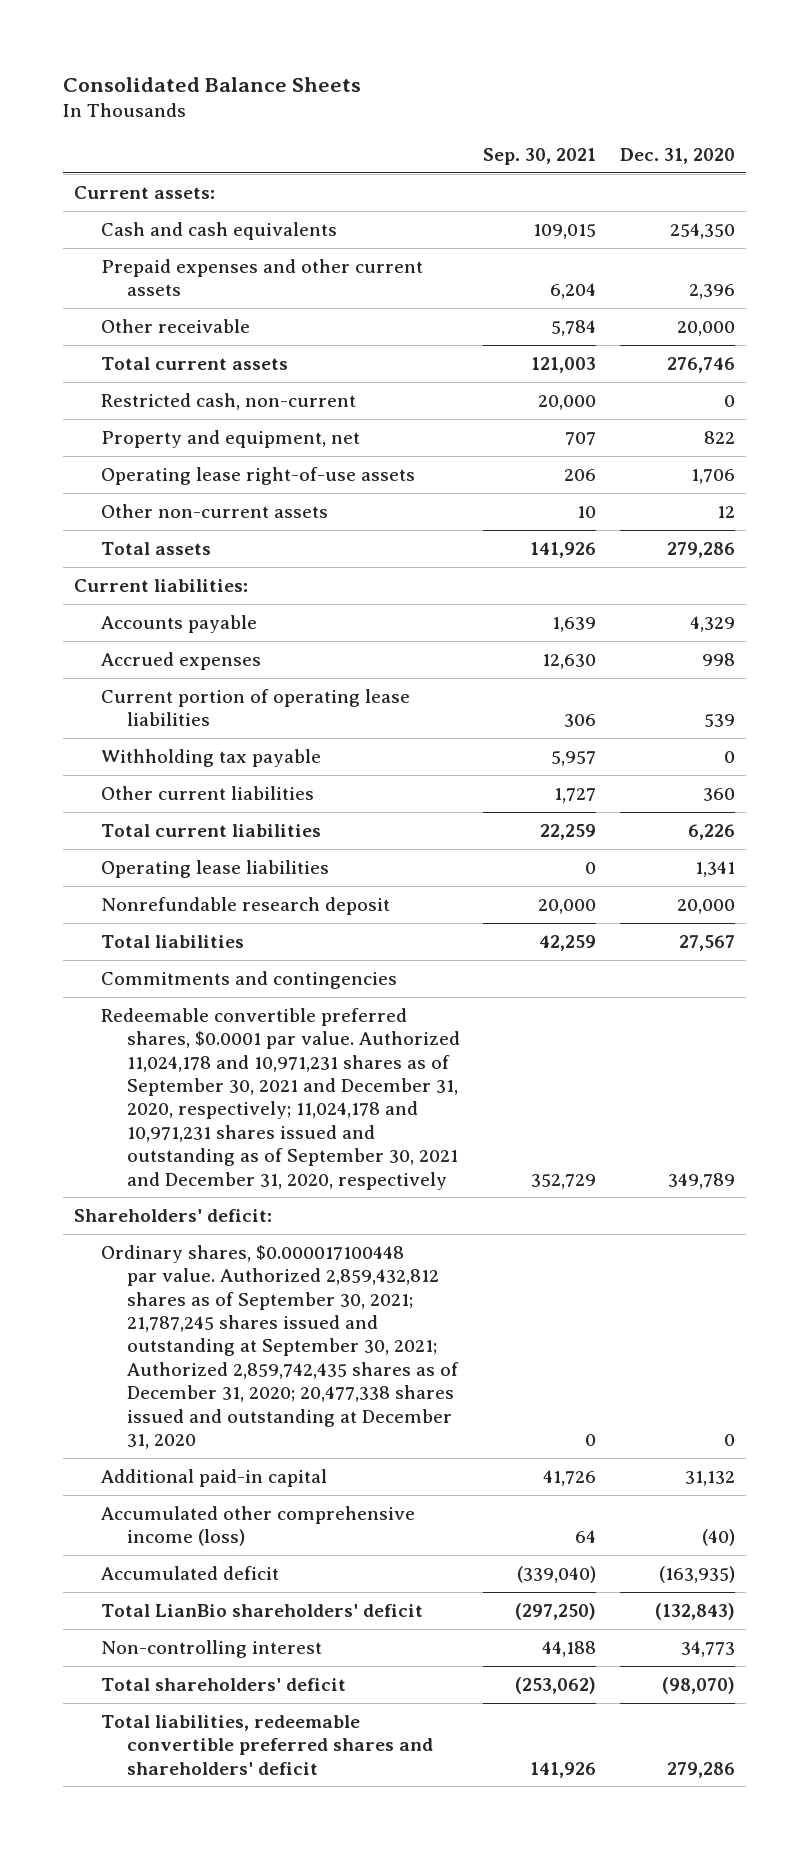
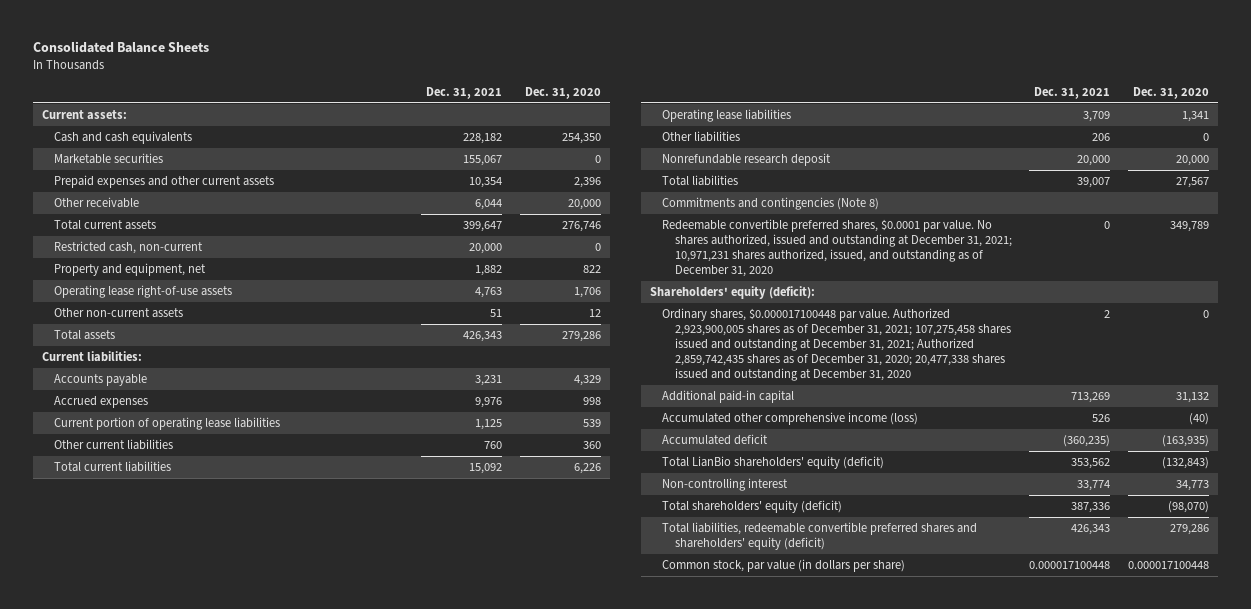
[483,148,597,166] Sep. 30, 2021 -> none
none -> [426,87,503,100] Dec. 31, 2021
none -> [54,152,164,164] Marketable securities
[100,748,321,767] Withholding tax payable -> none
none -> [662,130,741,142] Other liabilities
[100,970,397,989] Commitments and contingencies -> [662,196,880,210] Commitments and contingencies (Note 8)
[100,1007,461,1190] Redeemable convertible preferred shares, $0.0001 par value. Authorized 11,024,178 and 10,971,231 shares as of September 30, 2021 and December 31, 2020, respectively; 11,024,178 and 10,971,231 shares issued and outstanding as of September 30, 2021 and December 31, 2020, respectively -> [662,218,1012,278] Redeemable convertible preferred shares, $0.0001 par value. No shares authorized, issued and outstanding at December 31, 2021; 10,971,231 shares authorized, issued, and outstanding as of December 31, 2020
[74,1208,273,1222] Shareholders' deficit: -> [649,285,815,299] Shareholders' equity (deficit):
[100,1244,460,1450] Ordinary shares, $0.000017100448 par value. Authorized 2,859,432,812 shares as of September 30, 2021; 21,787,245 shares issued and outstanding at September 30, 2021; Authorized 2,859,742,435 shares as of December 31, 2020; 20,477,338 shares issued and outstanding at December 31, 2020 -> [662,307,1011,382] Ordinary shares, $0.000017100448 par value. Authorized 2,923,900,005 shares as of December 31, 2021; 107,275,458 shares issued and outstanding at December 31, 2021; Authorized 2,859,742,435 shares as of December 31, 2020; 20,477,338 shares issued and outstanding at December 31, 2020
[100,1603,423,1617] Total LianBio shareholders' deficit -> [662,455,885,469] Total LianBio shareholders' equity (deficit)
[100,1677,346,1691] Total shareholders' deficit -> [662,499,843,513] Total shareholders' equity (deficit)
[100,1714,434,1775] Total liabilities, redeemable convertible preferred shares and shareholders' deficit -> [662,521,978,551] Total liabilities, redeemable convertible preferred shares and shareholders' equity (deficit)
none -> [662,558,906,572] Common stock, par value (in dollars per share)

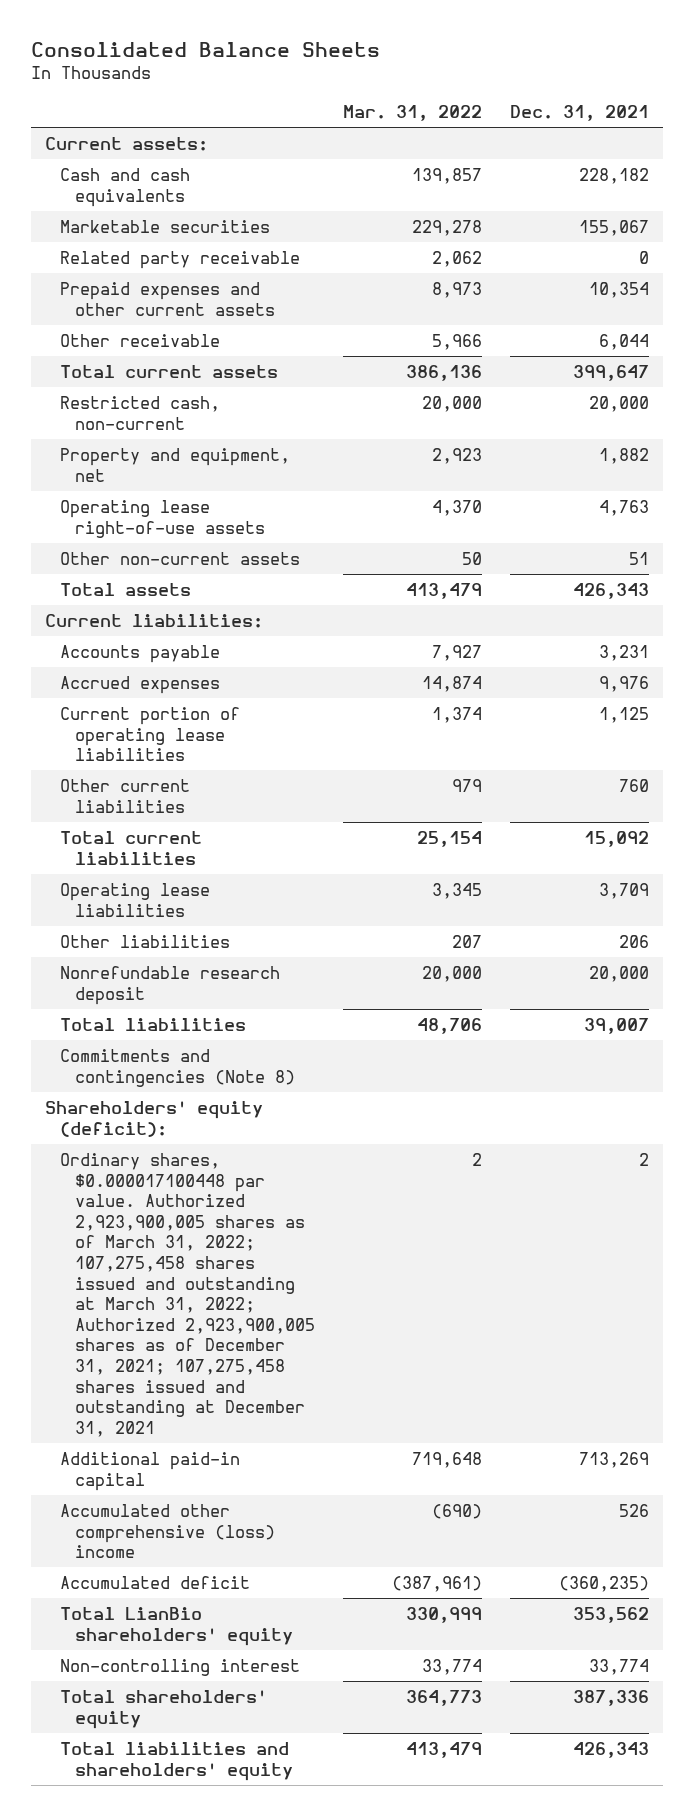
[525,87,602,100] Dec. 31, 2020 -> none
none -> [343,104,483,121] Mar. 31, 2022
none -> [60,250,301,269] Related party receivable
[662,218,1012,278] Redeemable convertible preferred shares, $0.0001 par value. No shares authorized, issued and outstanding at December 31, 2021; 10,971,231 shares authorized, issued, and outstanding as of December 31, 2020 -> none
[662,307,1011,382] Ordinary shares, $0.000017100448 par value. Authorized 2,923,900,005 shares as of December 31, 2021; 107,275,458 shares issued and outstanding at December 31, 2021; Authorized 2,859,742,435 shares as of December 31, 2020; 20,477,338 shares issued and outstanding at December 31, 2020 -> [60,1152,316,1437] Ordinary shares, $0.000017100448 par value. Authorized 2,923,900,005 shares as of March 31, 2022; 107,275,458 shares issued and outstanding at March 31, 2022; Authorized 2,923,900,005 shares as of December 31, 2021; 107,275,458 shares issued and outstanding at December 31, 2021
[662,411,919,425] Accumulated other comprehensive income (loss) -> [60,1503,276,1559] Accumulated other comprehensive (loss) income
[662,455,885,469] Total LianBio shareholders' equity (deficit) -> [60,1606,294,1646] Total LianBio shareholders' equity
[662,558,906,572] Common stock, par value (in dollars per share) -> none
[662,499,843,513] Total shareholders' equity (deficit) -> [60,1689,268,1729] Total shareholders' equity
[662,521,978,551] Total liabilities, redeemable convertible preferred shares and shareholders' equity (deficit) -> [60,1741,294,1781] Total liabilities and shareholders' equity

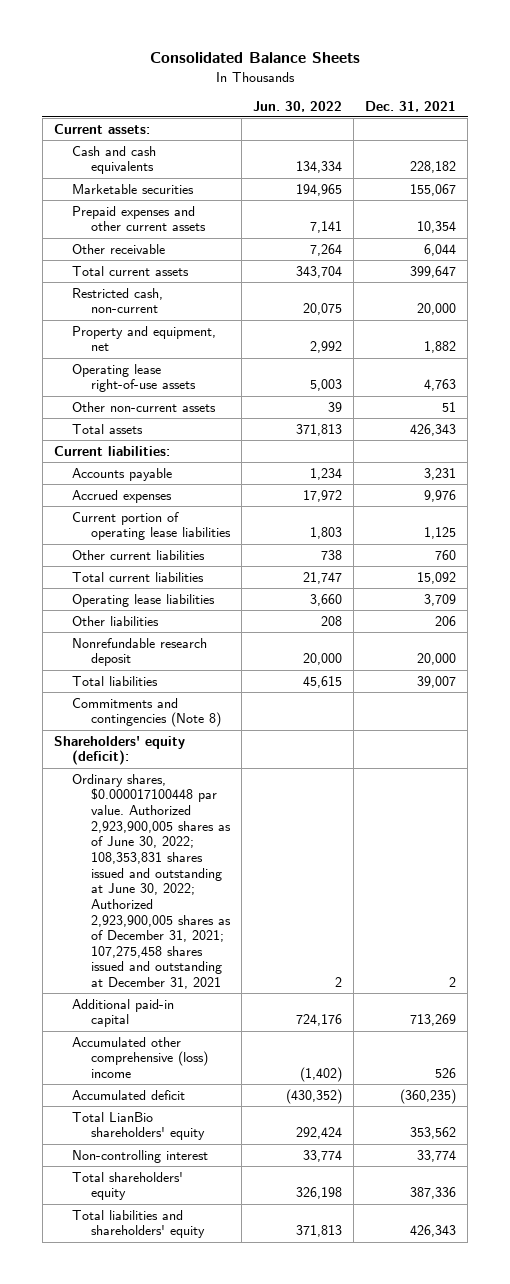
[343,104,483,121] Mar. 31, 2022 -> none
none -> [253,100,343,112] Jun. 30, 2022
[60,250,301,269] Related party receivable -> none
[60,1152,316,1437] Ordinary shares, $0.000017100448 par value. Authorized 2,923,900,005 shares as of March 31, 2022; 107,275,458 shares issued and outstanding at March 31, 2022; Authorized 2,923,900,005 shares as of December 31, 2021; 107,275,458 shares issued and outstanding at December 31, 2021 -> [72,773,232,990] Ordinary shares, $0.000017100448 par value. Authorized 2,923,900,005 shares as of June 30, 2022; 108,353,831 shares issued and outstanding at June 30, 2022; Authorized 2,923,900,005 shares as of December 31, 2021; 107,275,458 shares issued and outstanding at December 31, 2021

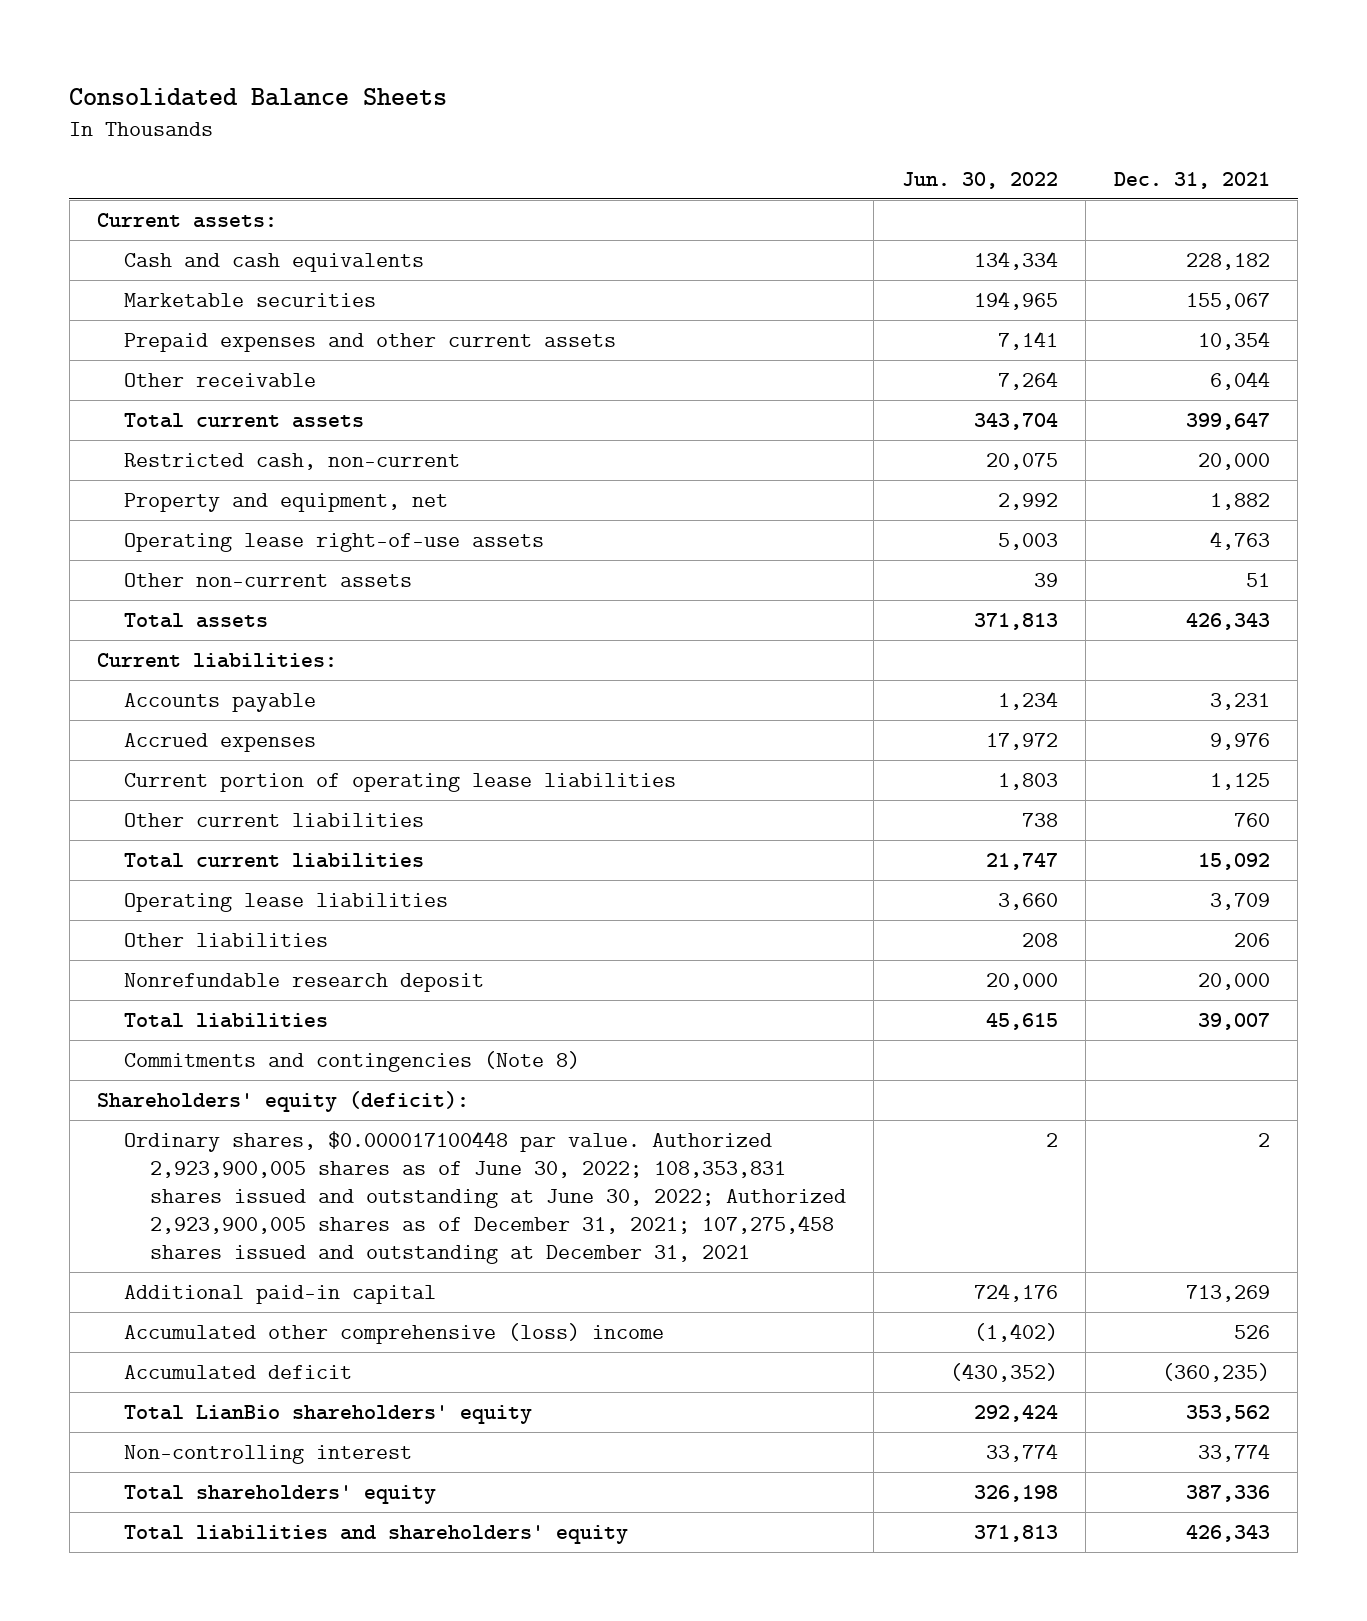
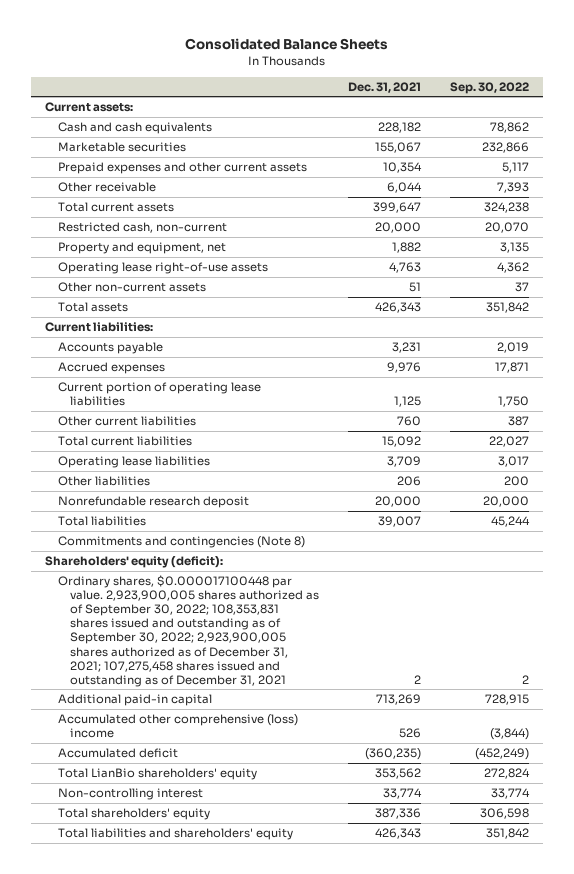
[901,172,1058,190] Jun. 30, 2022 -> none
none -> [449,81,529,94] Sep. 30, 2022
[123,1130,846,1265] Ordinary shares, $0.000017100448 par value. Authorized 2,923,900,005 shares as of June 30, 2022; 108,353,831 shares issued and outstanding at June 30, 2022; Authorized 2,923,900,005 shares as of December 31, 2021; 107,275,458 shares issued and outstanding at December 31, 2021 -> [57,575,319,687] Ordinary shares, $0.000017100448 par value. 2,923,900,005 shares authorized as of September 30, 2022; 108,353,831 shares issued and outstanding as of September 30, 2022; 2,923,900,005 shares authorized as of December 31, 2021; 107,275,458 shares issued and outstanding as of December 31, 2021

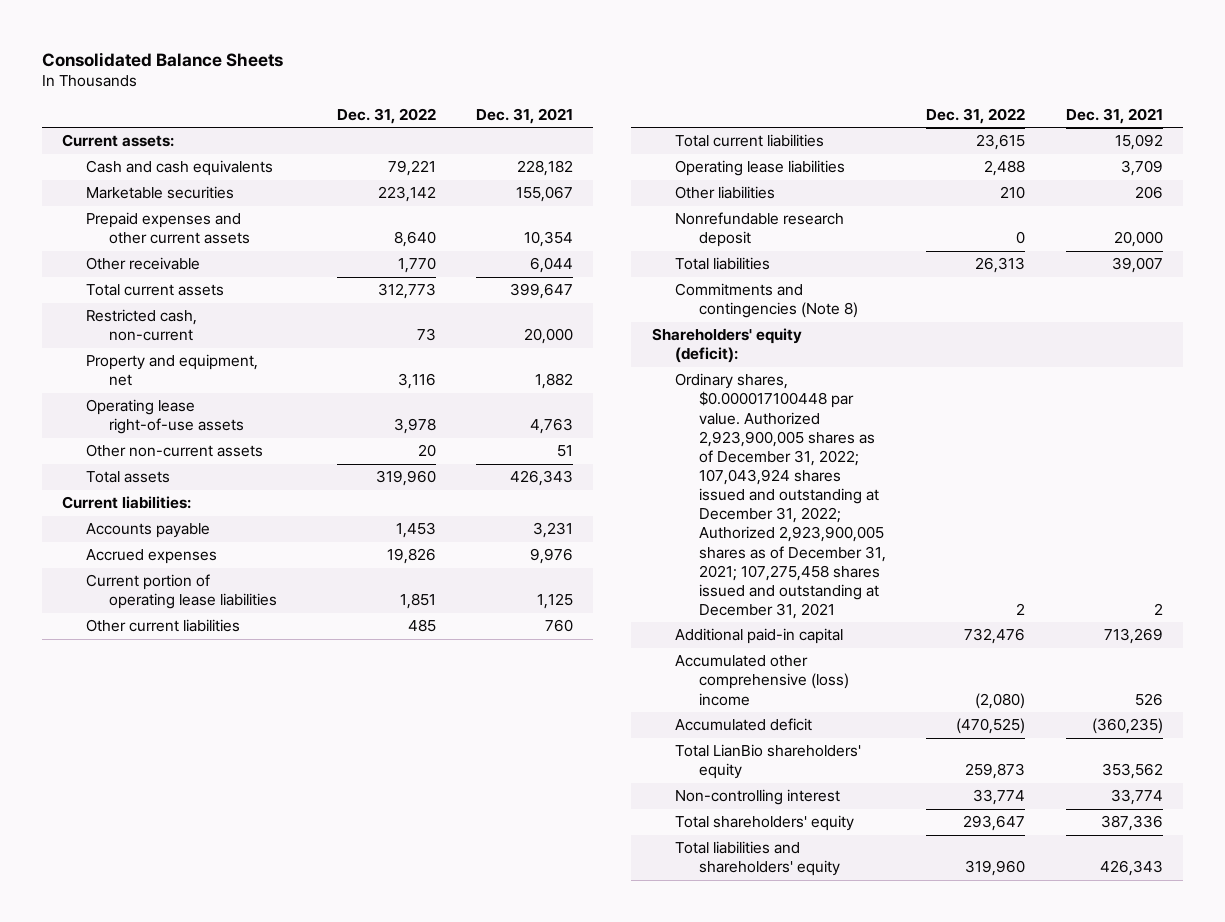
[449,81,529,94] Sep. 30, 2022 -> none
none -> [336,107,436,124] Dec. 31, 2022
[57,575,319,687] Ordinary shares, $0.000017100448 par value. 2,923,900,005 shares authorized as of September 30, 2022; 108,353,831 shares issued and outstanding as of September 30, 2022; 2,923,900,005 shares authorized as of December 31, 2021; 107,275,458 shares issued and outstanding as of December 31, 2021 -> [675,373,886,619] Ordinary shares, $0.000017100448 par value. Authorized 2,923,900,005 shares as of December 31, 2022; 107,043,924 shares issued and outstanding at December 31, 2022; Authorized 2,923,900,005 shares as of December 31, 2021; 107,275,458 shares issued and outstanding at December 31, 2021

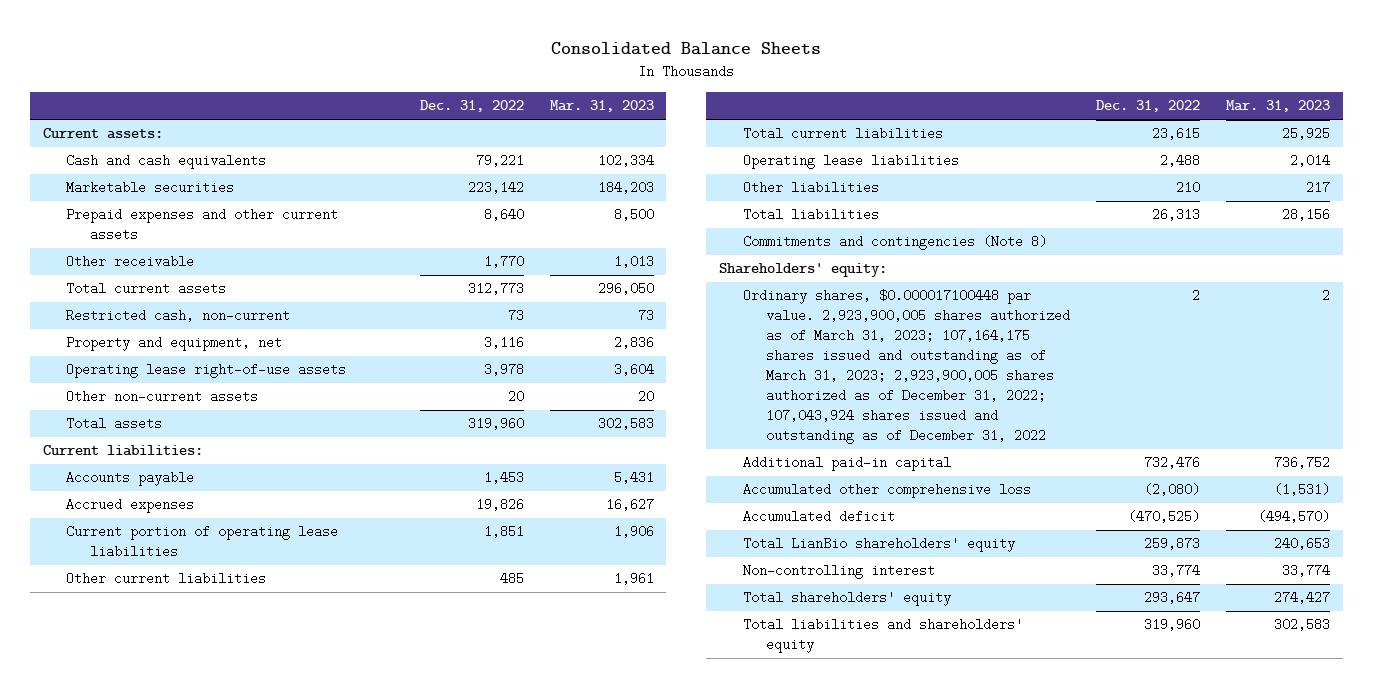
[475,107,573,124] Dec. 31, 2021 -> none
none -> [549,100,654,113] Mar. 31, 2023
[675,212,845,248] Nonrefundable research deposit -> none
[651,328,802,364] Shareholders' equity (deficit): -> [719,263,888,278] Shareholders' equity:
[675,373,886,619] Ordinary shares, $0.000017100448 par value. Authorized 2,923,900,005 shares as of December 31, 2022; 107,043,924 shares issued and outstanding at December 31, 2022; Authorized 2,923,900,005 shares as of December 31, 2021; 107,275,458 shares issued and outstanding at December 31, 2021 -> [742,289,1071,445] Ordinary shares, $0.000017100448 par value. 2,923,900,005 shares authorized as of March 31, 2023; 107,164,175 shares issued and outstanding as of March 31, 2023; 2,923,900,005 shares authorized as of December 31, 2022; 107,043,924 shares issued and outstanding as of December 31, 2022
[675,655,849,706] Accumulated other comprehensive (loss) income -> [742,483,1031,499] Accumulated other comprehensive loss

